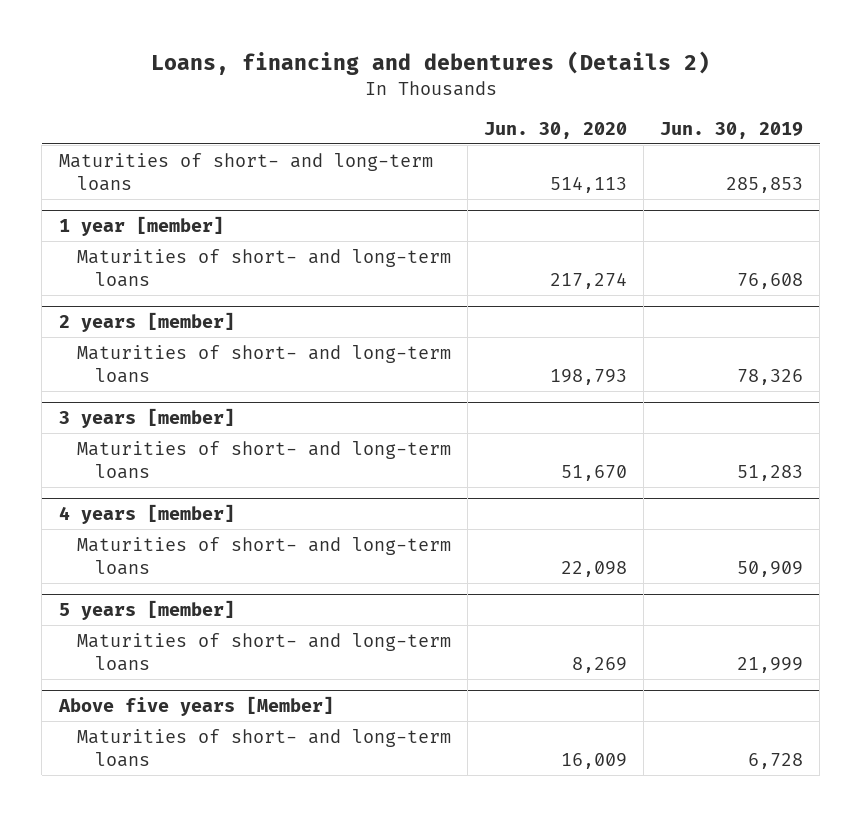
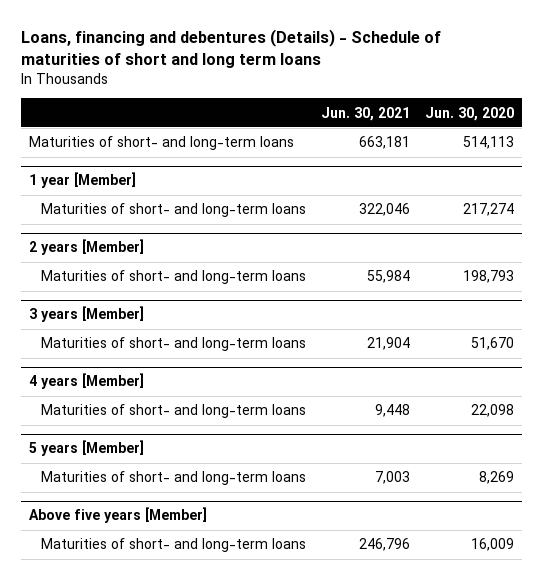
[150,51,710,76] Loans, financing and debentures (Details 2) -> [21,29,442,69] Loans, financing and debentures (Details) - Schedule of maturities of short and long term loans
[660,121,804,139] Jun. 30, 2019 -> none
none -> [321,106,411,121] Jun. 30, 2021
[58,216,224,237] 1 year [member] -> [29,172,137,189] 1 year [Member]
[58,312,235,333] 2 years [member] -> [29,239,145,256] 2 years [Member]
[58,408,235,429] 3 years [member] -> [29,306,145,323] 3 years [Member]
[58,504,235,525] 4 years [member] -> [29,373,145,390] 4 years [Member]
[58,600,235,621] 5 years [member] -> [29,440,145,457] 5 years [Member]

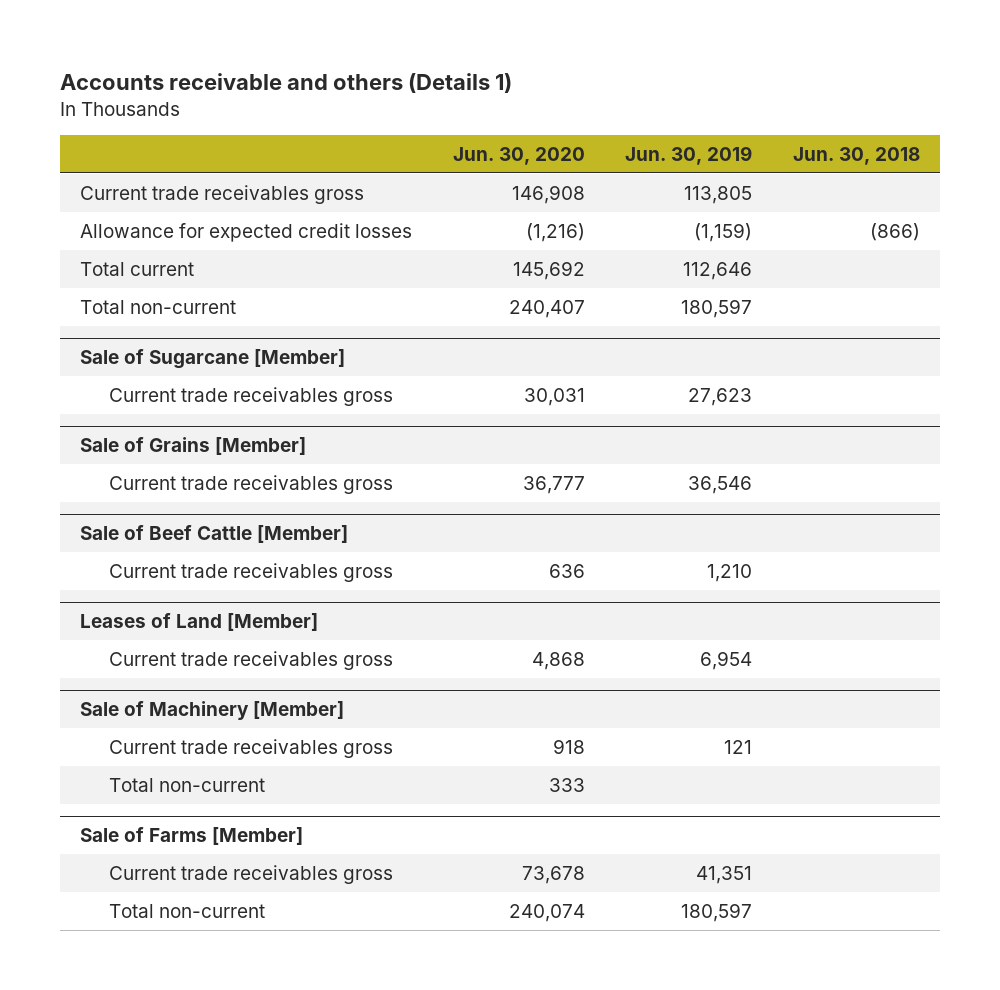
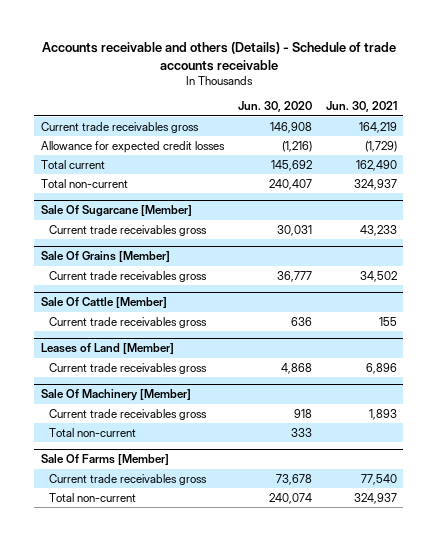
[60,72,513,93] Accounts receivable and others (Details 1) -> [41,41,396,71] Accounts receivable and others (Details) - Schedule of trade accounts receivable
[625,145,753,165] Jun. 30, 2019 -> none
[792,146,920,165] Jun. 30, 2018 -> none
none -> [325,101,397,113] Jun. 30, 2021
[80,348,346,369] Sale of Sugarcane [Member] -> [40,205,192,218] Sale Of Sugarcane [Member]
[80,436,307,455] Sale of Grains [Member] -> [40,251,170,263] Sale Of Grains [Member]
[80,524,349,543] Sale of Beef Cattle [Member] -> [40,297,167,309] Sale Of Cattle [Member]
[80,700,345,720] Sale of Machinery [Member] -> [40,389,191,402] Sale Of Machinery [Member]
[80,826,304,845] Sale of Farms [Member] -> [40,454,169,466] Sale Of Farms [Member]

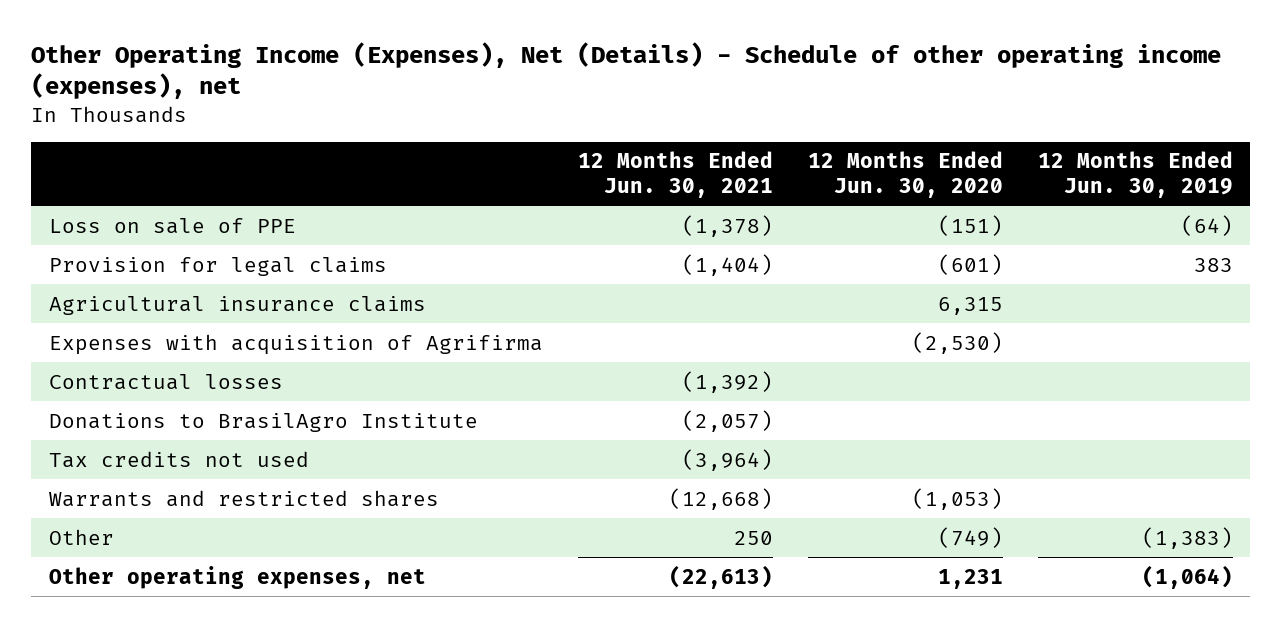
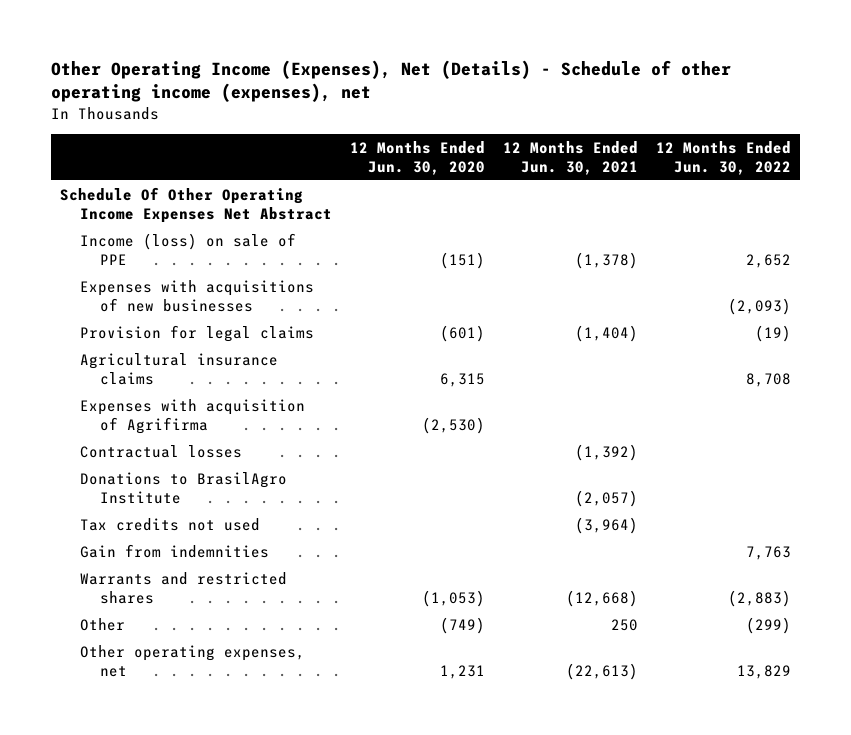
[1037,151,1233,198] 12 Months Ended Jun. 30, 2019 -> none
none -> [655,140,791,175] 12 Months Ended Jun. 30, 2022
none -> [60,186,333,223] Schedule Of Other Operating Income Expenses Net Abstract
[48,217,296,234] Loss on sale of PPE -> [80,232,297,265] Income (loss) on sale of PPE
none -> [80,279,315,312] Expenses with acquisitions of new businesses
none -> [80,543,270,558] Gain from indemnities

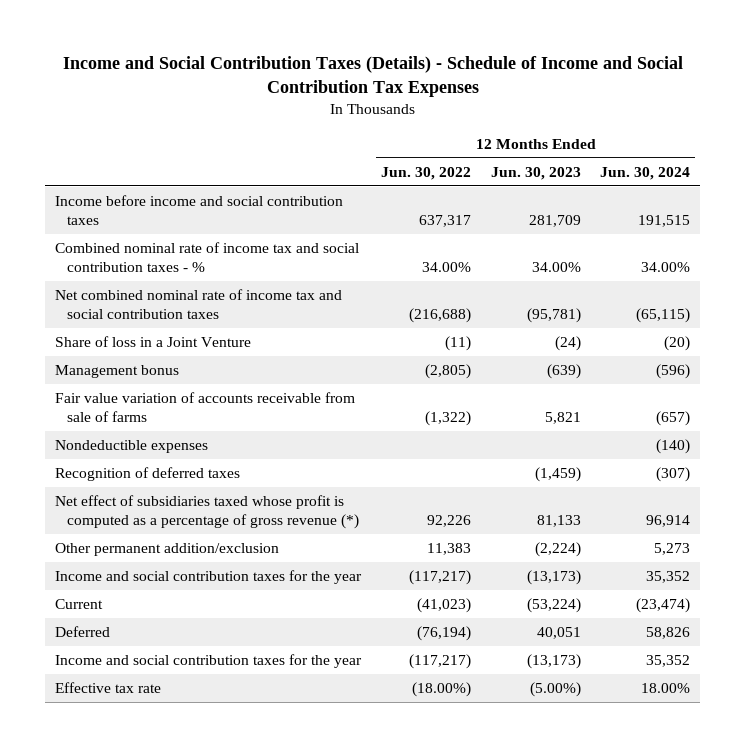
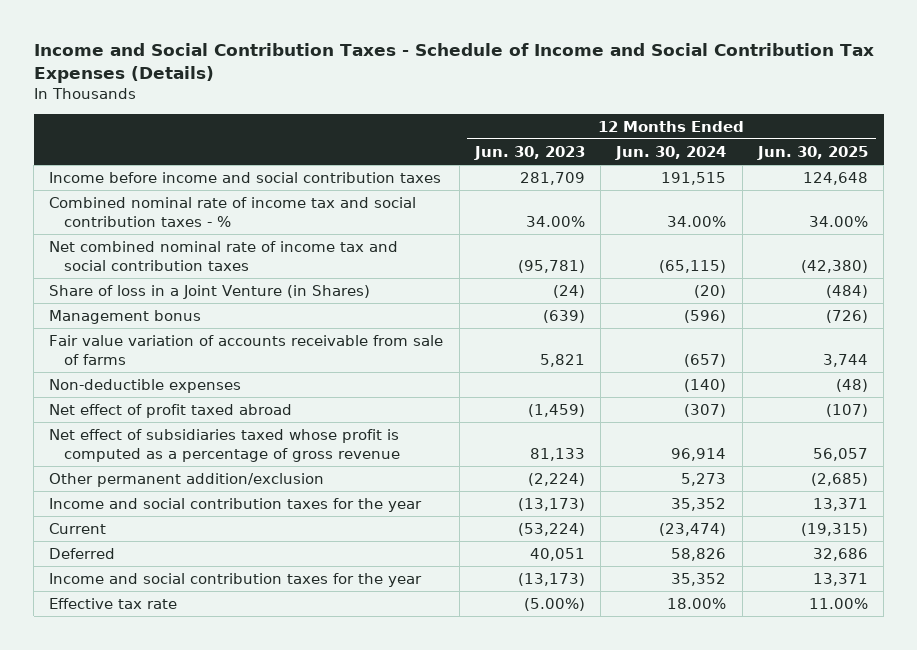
[62,56,683,98] Income and Social Contribution Taxes (Details) - Schedule of Income and Social Contribution Tax Expenses -> [33,43,874,84] Income and Social Contribution Taxes - Schedule of Income and Social Contribution Tax Expenses (Details)
[380,166,471,180] Jun. 30, 2022 -> none
none -> [756,145,868,160] Jun. 30, 2025
[54,336,251,348] Share of loss in a Joint Venture -> [49,285,371,300] Share of loss in a Joint Venture (in Shares)
[54,440,208,454] Nondeductible expenses -> [49,379,242,394] Non-deductible expenses
[54,467,240,482] Recognition of deferred taxes -> [49,404,293,419] Net effect of profit taxed abroad
[54,495,359,530] Net effect of subsidiaries taxed whose profit is computed as a percentage of gross revenue (*) -> [49,429,401,462] Net effect of subsidiaries taxed whose profit is computed as a percentage of gross revenue

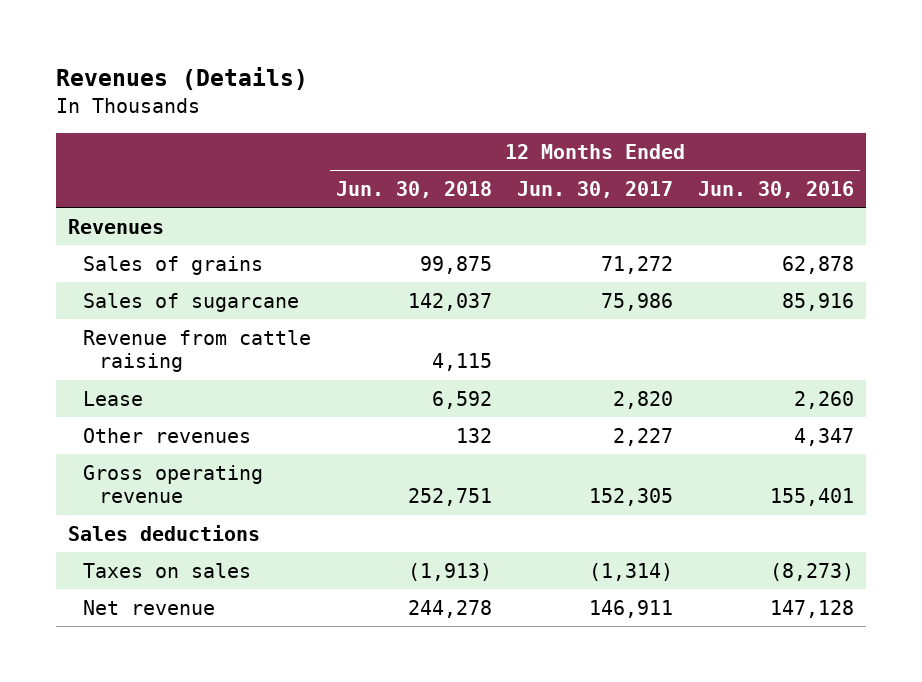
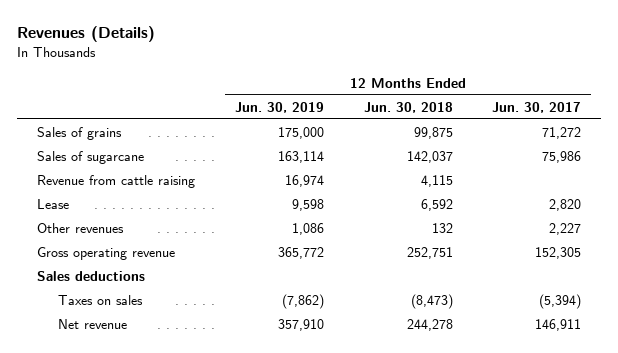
[698,180,855,198] Jun. 30, 2016 -> none
none -> [234,101,324,113] Jun. 30, 2019
[67,218,164,234] Revenues -> none
[408,562,493,581] (1,913) -> [410,293,453,309] (8,473)
[589,562,674,581] (1,314) -> [539,293,582,309] (5,394)

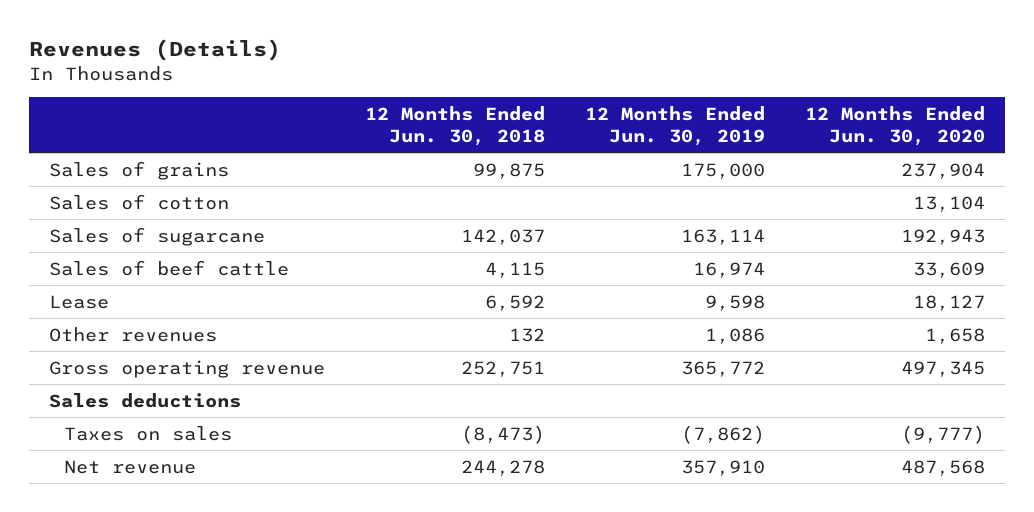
[492,101,582,113] Jun. 30, 2017 -> none
none -> [804,105,985,147] 12 Months Ended Jun. 30, 2020
none -> [48,193,229,210] Sales of cotton
[36,174,195,188] Revenue from cattle raising -> [48,259,289,276] Sales of beef cattle

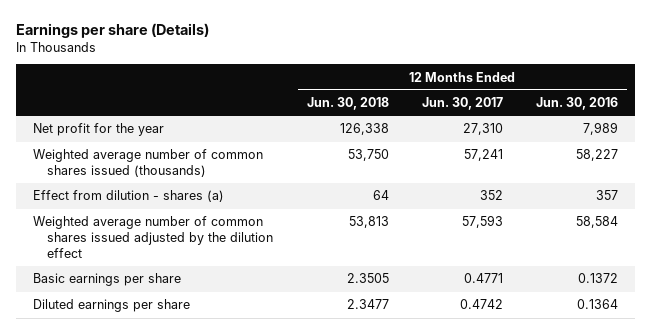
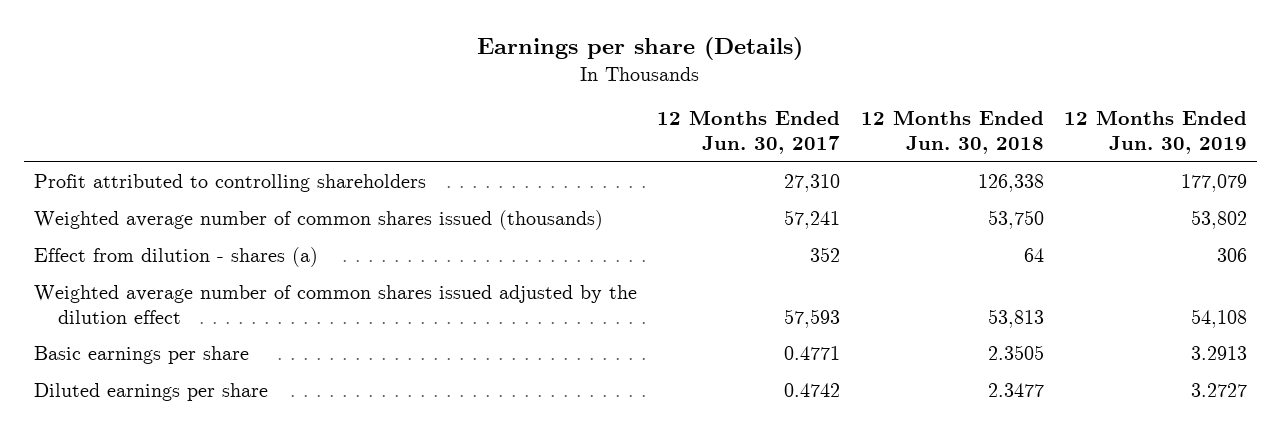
[536,97,619,111] Jun. 30, 2016 -> none
none -> [1063,110,1247,154] 12 Months Ended Jun. 30, 2019
[32,123,164,137] Net profit for the year -> [34,174,427,193] Profit attributed to controlling shareholders

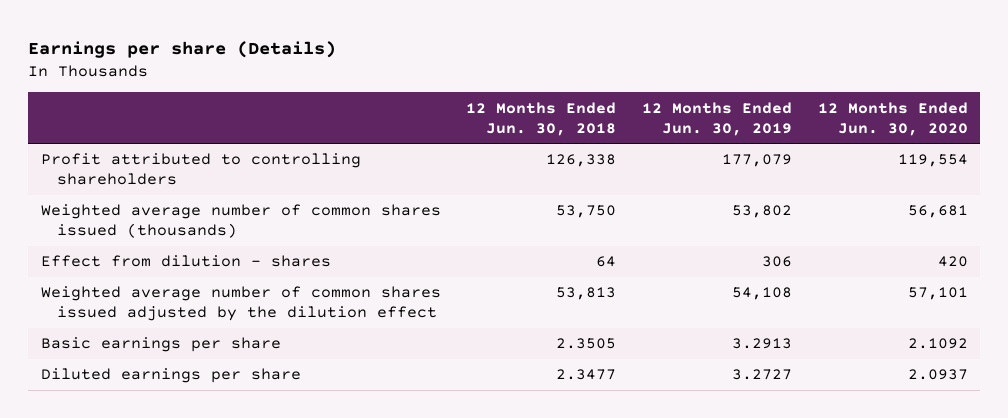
[657,110,841,154] 12 Months Ended Jun. 30, 2017 -> none
none -> [817,101,968,136] 12 Months Ended Jun. 30, 2020
[34,247,319,268] Effect from dilution - shares (a) -> [40,255,331,268] Effect from dilution - shares

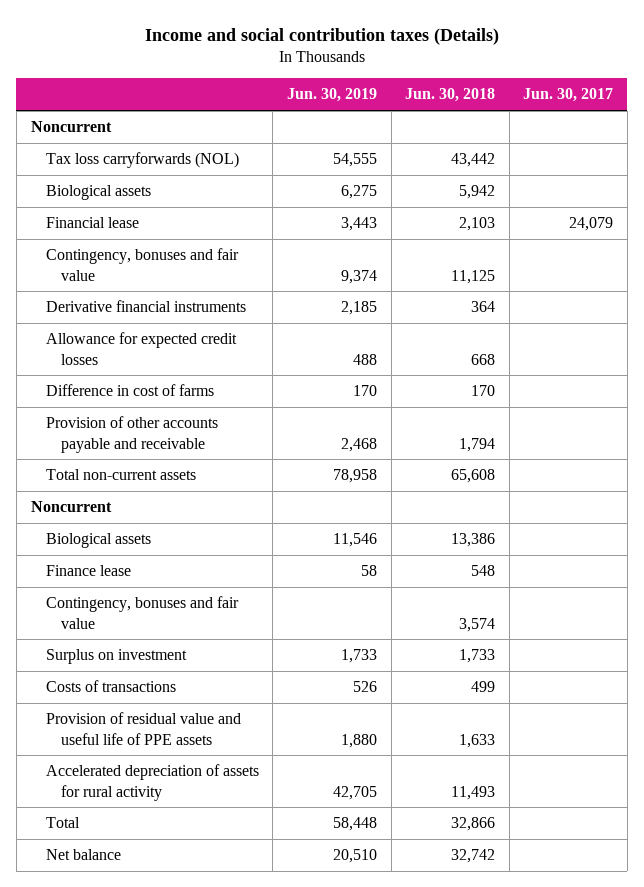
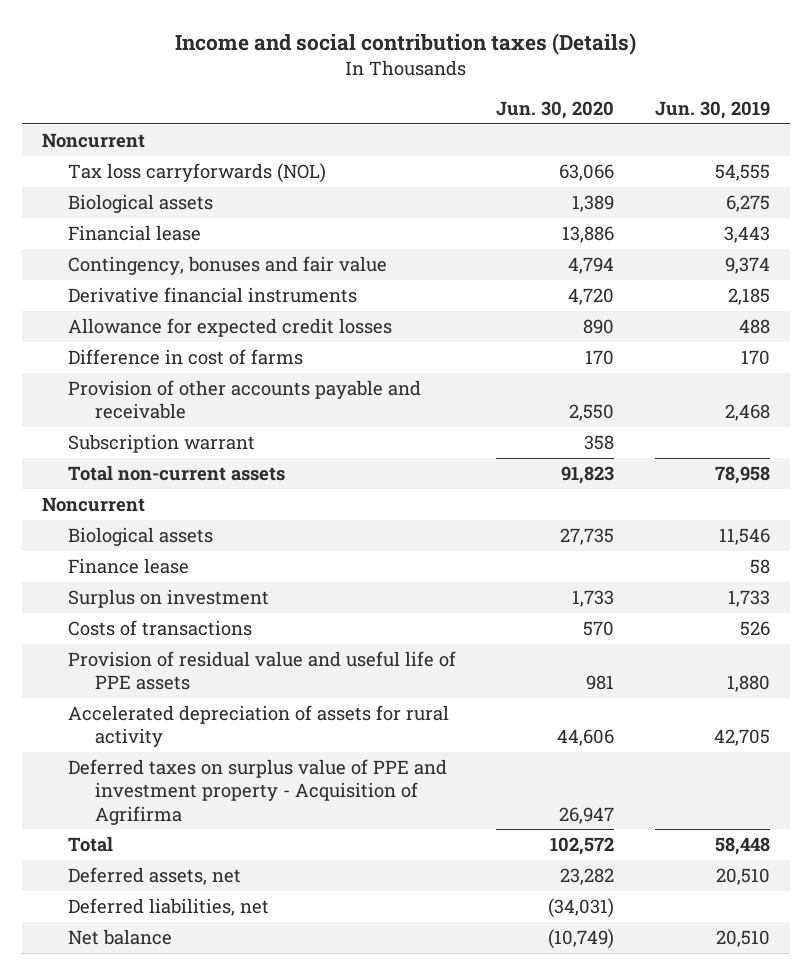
[405,88,496,103] Jun. 30, 2018 -> none
[523,88,614,103] Jun. 30, 2017 -> none
none -> [496,101,615,120] Jun. 30, 2020
none -> [68,433,256,453] Subscription warrant
[45,596,239,629] Contingency, bonuses and fair value -> none
none -> [68,758,448,825] Deferred taxes on surplus value of PPE and investment property - Acquisition of Agrifirma
none -> [68,866,242,885] Deferred assets, net
none -> [68,897,270,916] Deferred liabilities, net

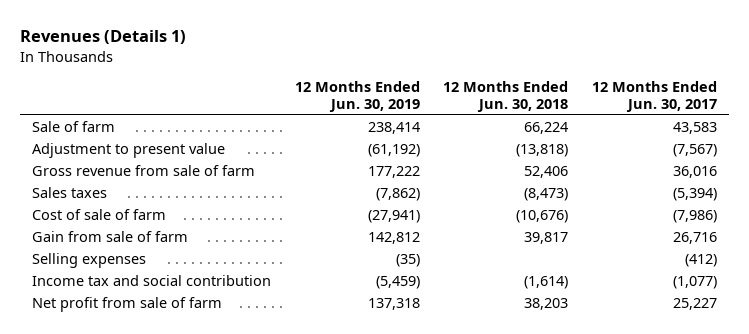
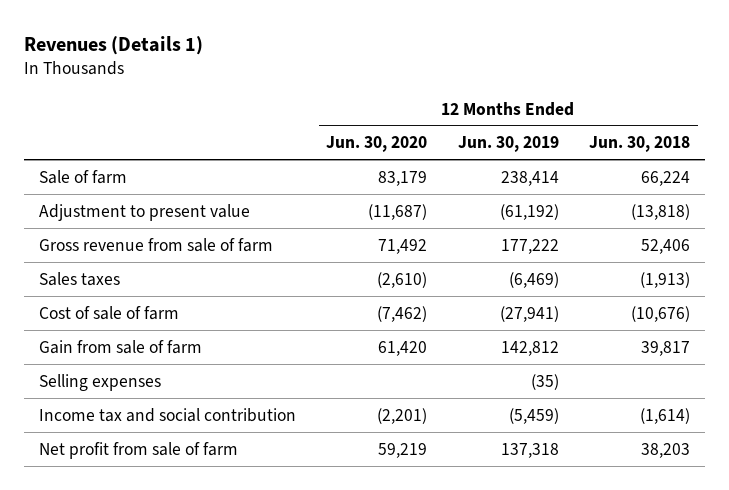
[592,81,718,112] 12 Months Ended Jun. 30, 2017 -> none
none -> [326,136,428,153] Jun. 30, 2020
[375,188,420,202] (7,862) -> [508,271,559,288] (6,469)
[524,188,569,202] (8,473) -> [640,271,691,288] (1,913)

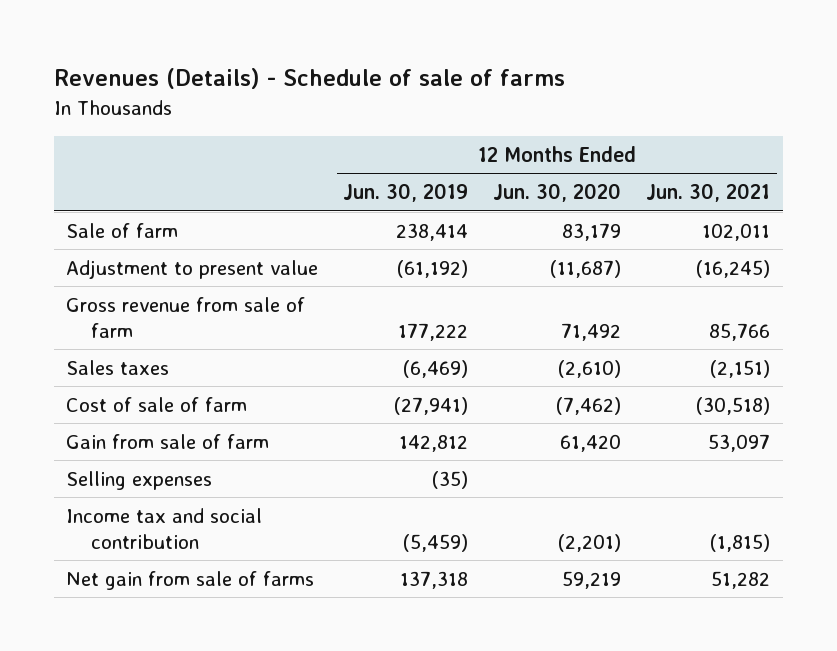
[23,35,203,55] Revenues (Details 1) -> [53,68,565,90] Revenues (Details) - Schedule of sale of farms
[589,136,691,153] Jun. 30, 2018 -> none
none -> [646,183,771,203] Jun. 30, 2021
[38,441,238,459] Net profit from sale of farm -> [66,570,315,590] Net gain from sale of farms

